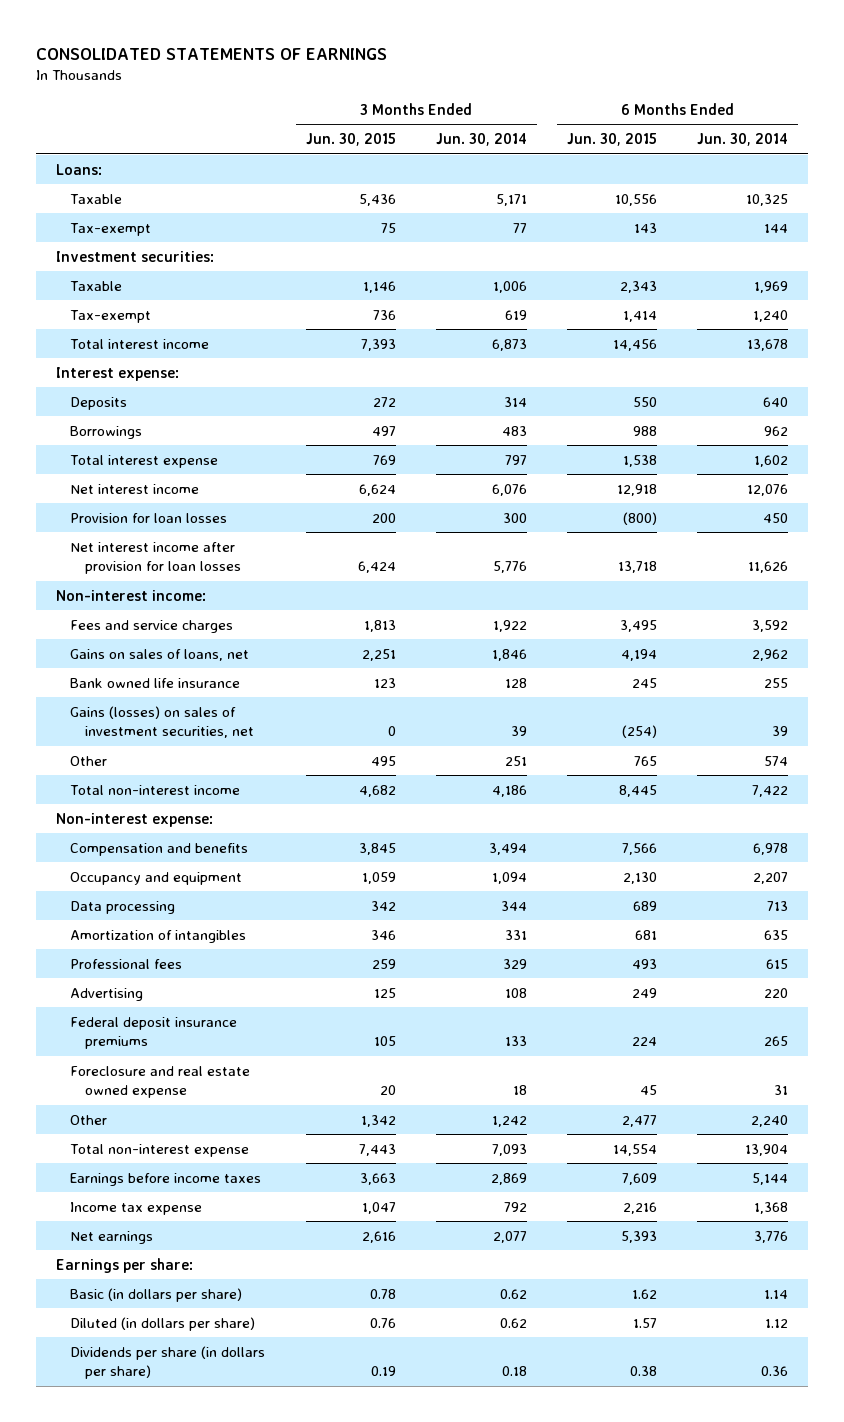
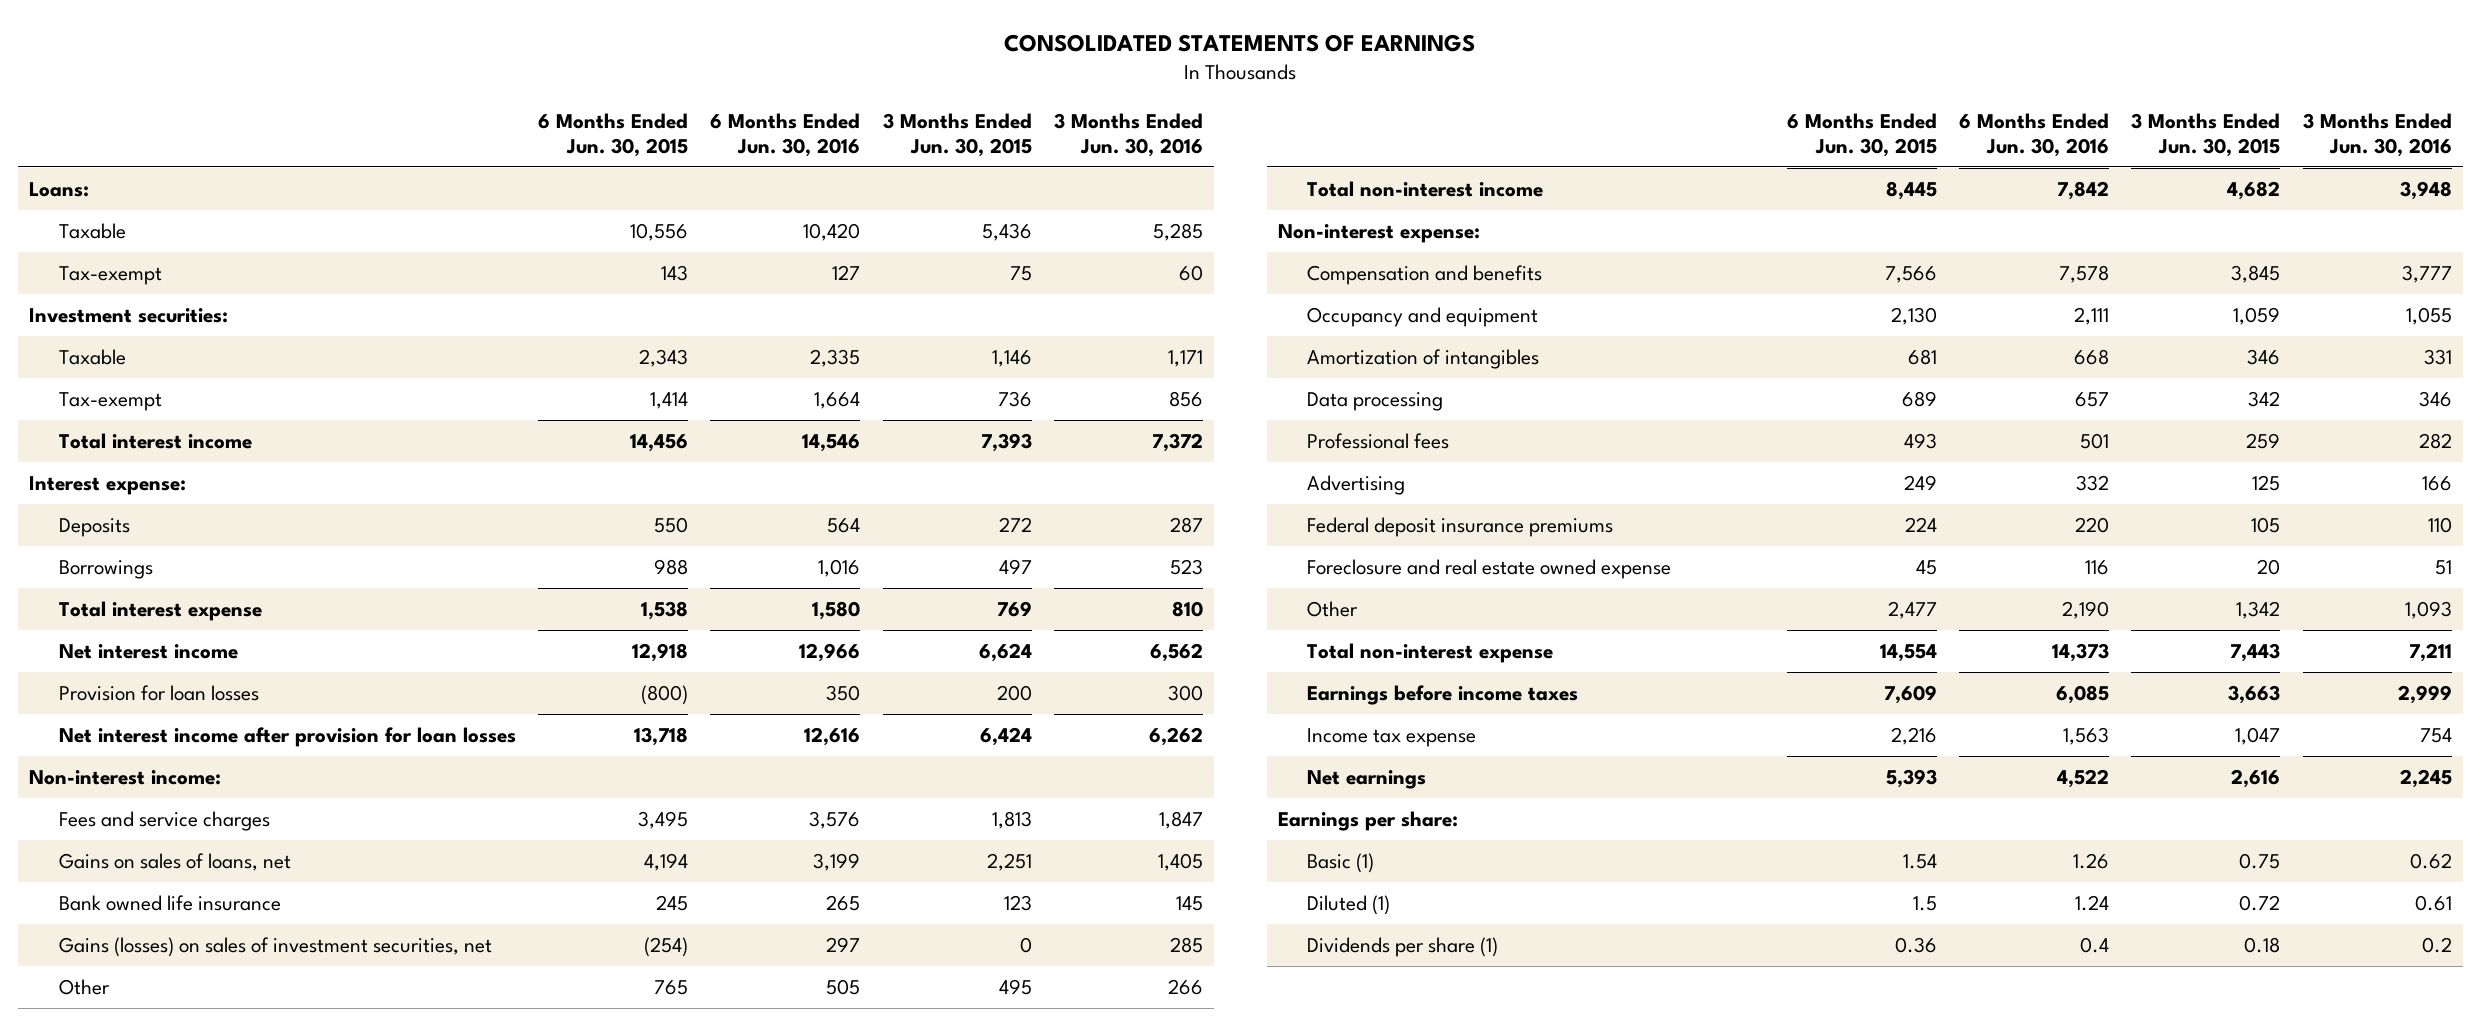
[435,133,527,147] Jun. 30, 2014 -> none
[697,133,789,147] Jun. 30, 2014 -> none
none -> [710,112,861,157] 6 Months Ended Jun. 30, 2016
none -> [1053,112,1203,157] 3 Months Ended Jun. 30, 2016
[70,900,176,914] Data processing -> [1307,391,1444,411] Data processing
[70,1287,243,1302] Basic (in dollars per share) -> none
[70,1316,256,1331] Diluted (in dollars per share) -> none
none -> [1307,852,1375,873] Basic (1)
none -> [1307,894,1391,915] Diluted (1)
[70,1345,266,1380] Dividends per share (in dollars per share) -> [1307,936,1499,957] Dividends per share (1)
[370,1366,396,1377] 0.19 -> [2244,936,2281,953] 0.18
[629,1366,657,1377] 0.38 -> [1894,936,1937,953] 0.36

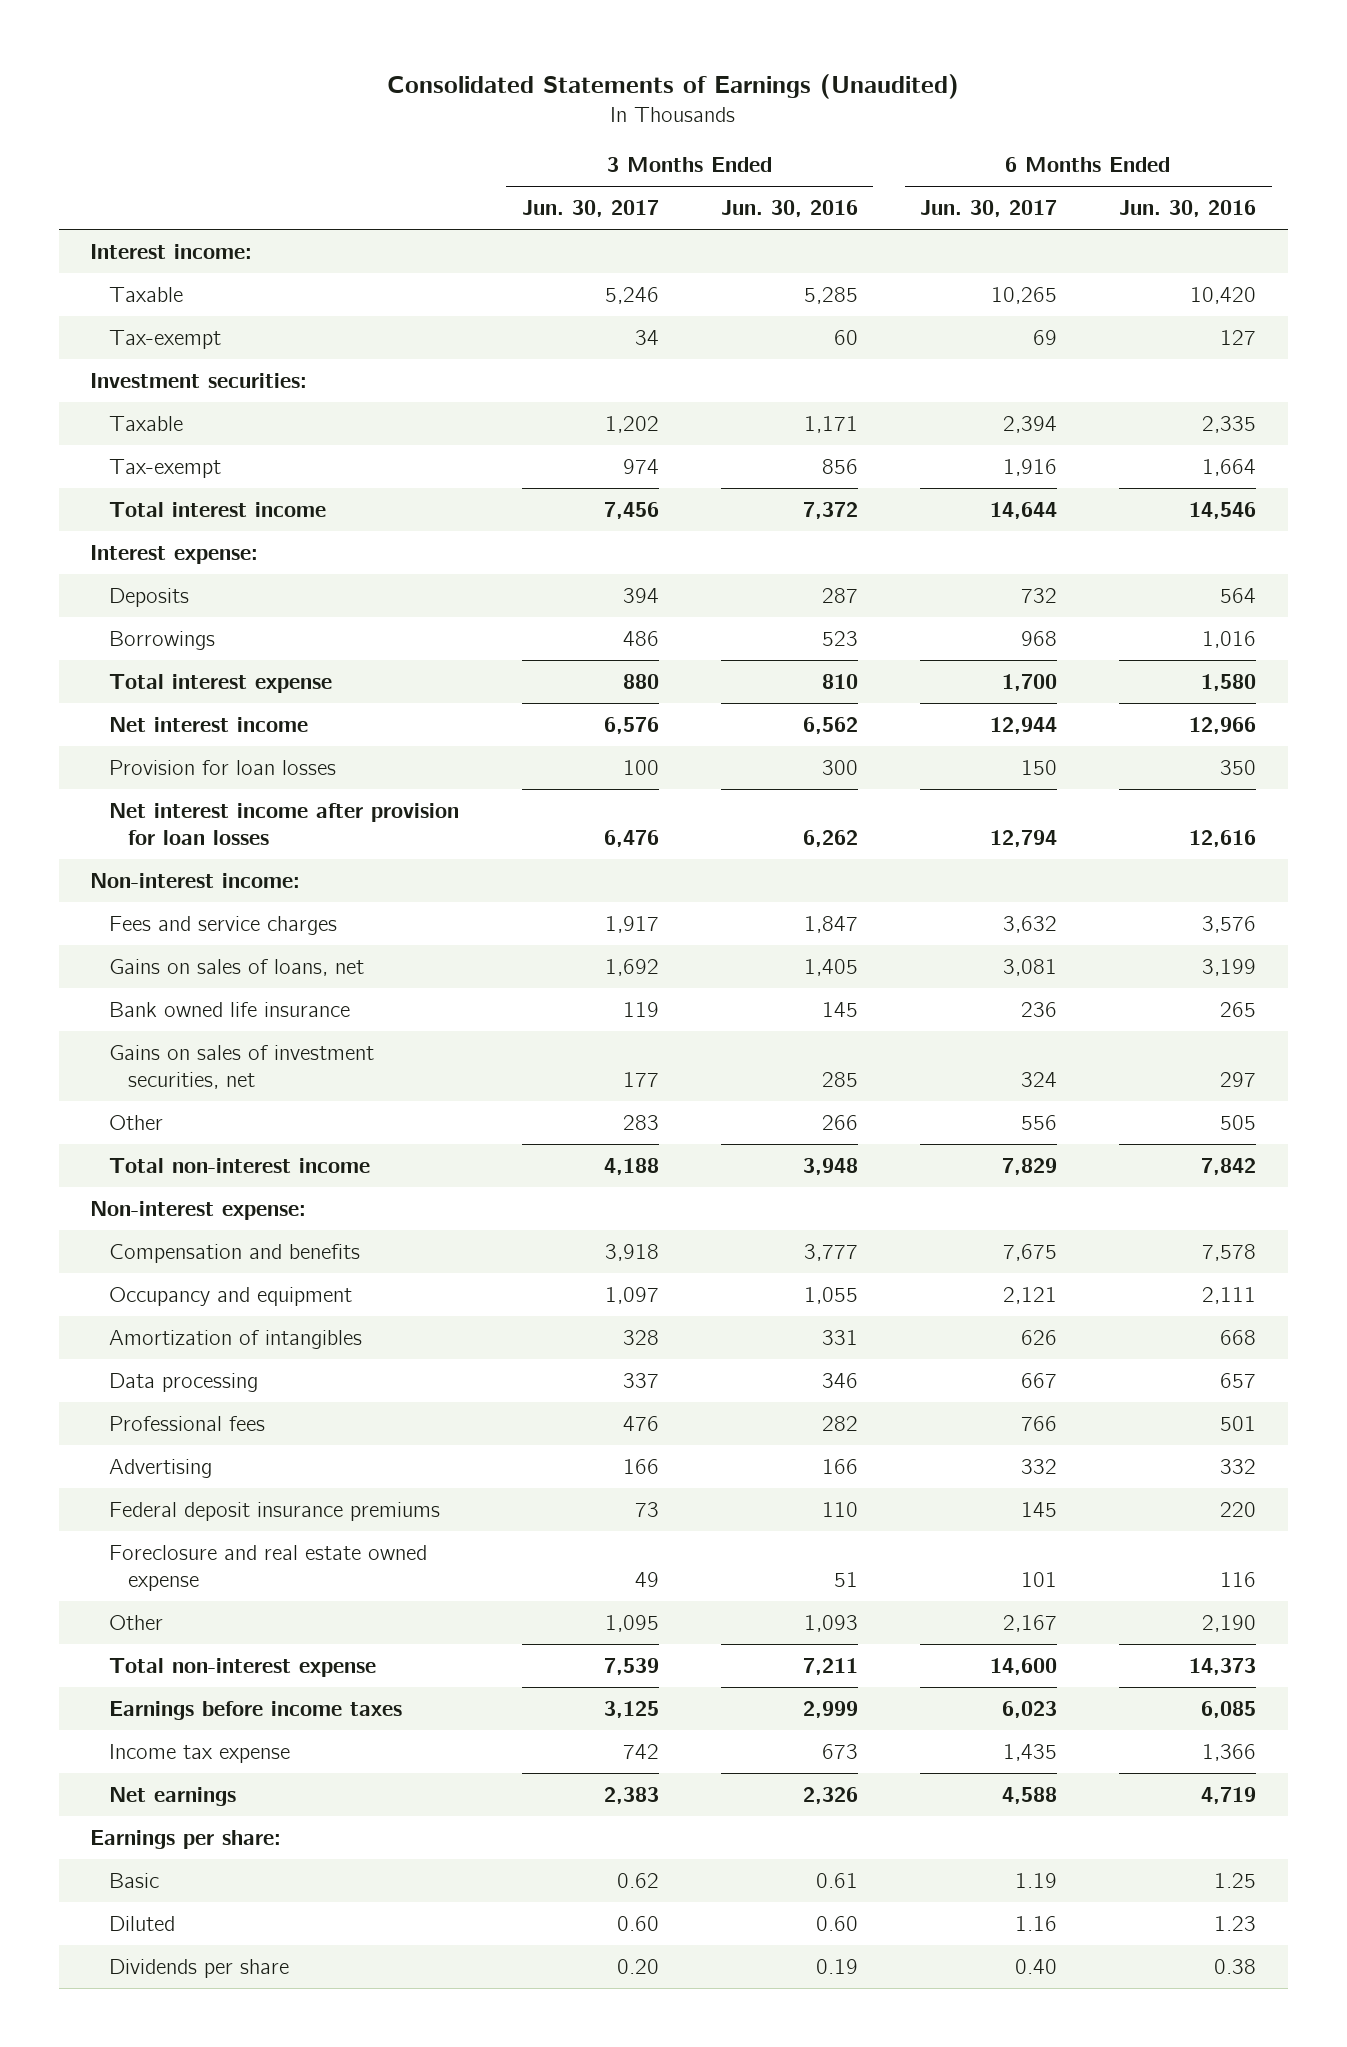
[1004,33,1476,52] CONSOLIDATED STATEMENTS OF EARNINGS -> [387,73,960,99] Consolidated Statements of Earnings (Unaudited)
[538,112,689,157] 6 Months Ended Jun. 30, 2015 -> none
[882,112,1032,157] 3 Months Ended Jun. 30, 2015 -> none
none -> [521,200,659,218] Jun. 30, 2017
none -> [920,200,1058,218] Jun. 30, 2017
[29,181,90,197] Loans: -> none
none -> [90,243,253,259] Interest income:
[58,936,492,957] Gains (losses) on sales of investment securities, net -> [109,1044,375,1089] Gains on sales of investment securities, net
[2062,726,2109,745] 1,563 -> [1202,1743,1257,1761] 1,366
[2419,727,2452,743] 754 -> [821,1743,858,1759] 673
[2056,768,2109,788] 4,522 -> [1201,1786,1257,1804] 4,719
[2399,768,2452,788] 2,245 -> [802,1786,858,1804] 2,326
[1307,852,1375,873] Basic (1) -> [109,1872,160,1888] Basic
[2072,852,2109,869] 1.26 -> [1214,1872,1257,1888] 1.25
[2409,852,2452,869] 0.62 -> [815,1872,858,1888] 0.61
[1307,894,1391,915] Diluted (1) -> [109,1915,176,1931] Diluted
[2074,894,2109,911] 1.24 -> [1214,1915,1257,1931] 1.23
[2414,894,2452,911] 0.61 -> [815,1915,858,1931] 0.60
[1307,936,1499,957] Dividends per share (1) -> [109,1958,290,1978] Dividends per share
[2079,936,2109,953] 0.4 -> [1214,1958,1257,1974] 0.38
[2421,936,2452,953] 0.2 -> [815,1958,858,1974] 0.19

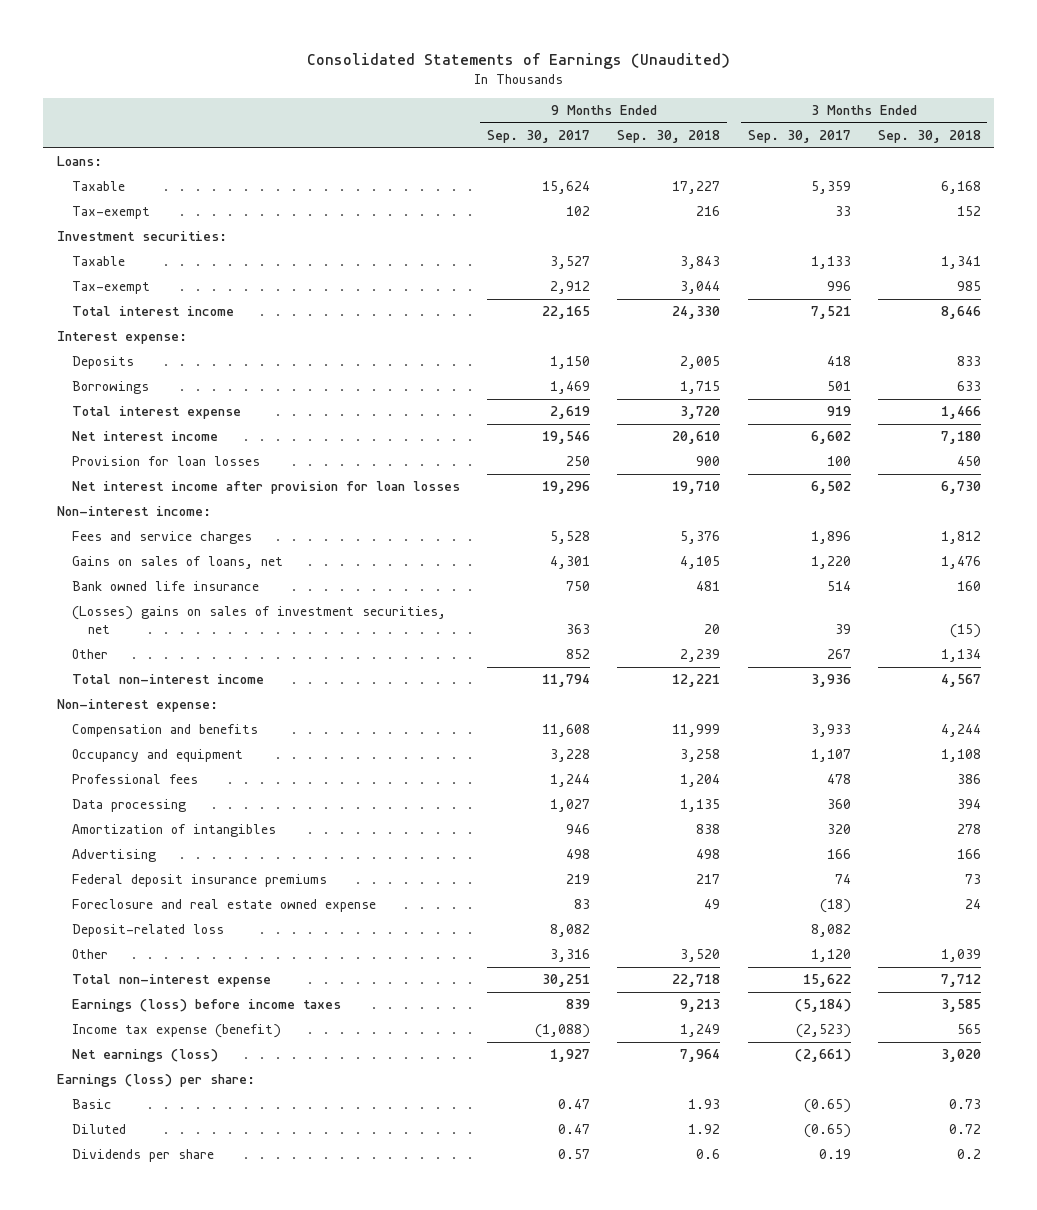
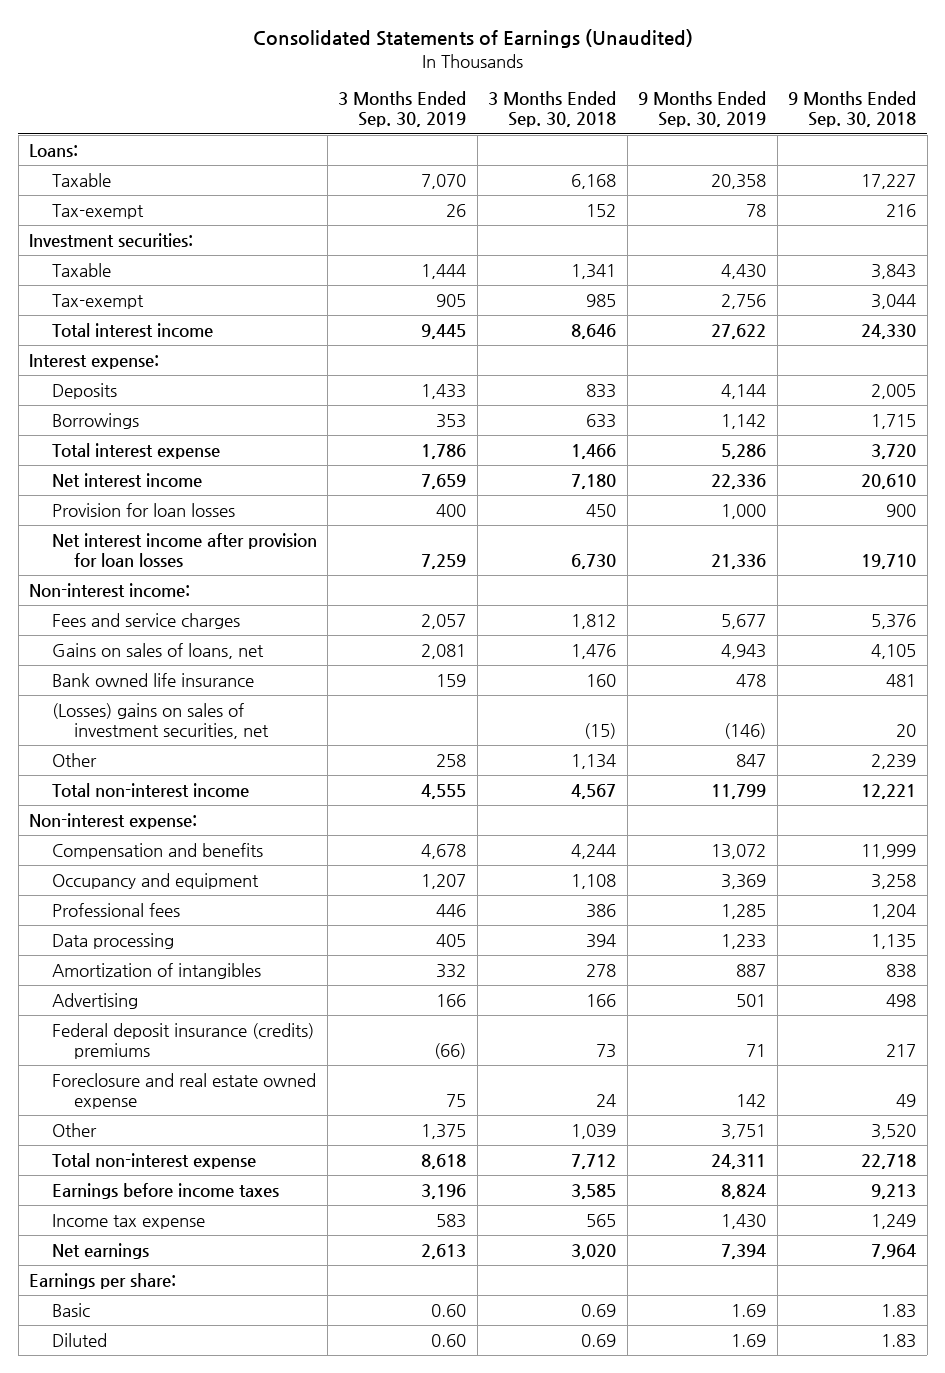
[487,130,591,144] Sep. 30, 2017 -> none
[747,130,851,144] Sep. 30, 2017 -> none
none -> [338,91,467,128] 3 Months Ended Sep. 30, 2019
none -> [638,91,767,128] 9 Months Ended Sep. 30, 2019
[72,874,328,888] Federal deposit insurance premiums -> [51,1022,314,1060] Federal deposit insurance (credits) premiums
[72,924,225,938] Deposit-related loss -> none
[72,1149,215,1163] Dividends per share -> none
[72,999,342,1013] Earnings (loss) before income taxes -> [51,1182,279,1199] Earnings before income taxes
[72,1024,282,1039] Income tax expense (benefit) -> [51,1213,205,1229] Income tax expense
[72,1049,219,1063] Net earnings (loss) -> [51,1242,149,1259] Net earnings
[56,1074,255,1088] Earnings (loss) per share: -> [28,1272,176,1289] Earnings per share:
[688,1099,721,1110] 1.93 -> [881,1303,917,1318] 1.83
[948,1099,981,1110] 0.73 -> [581,1303,617,1317] 0.69
[688,1124,721,1135] 1.92 -> [881,1333,917,1348] 1.83
[948,1124,981,1135] 0.72 -> [581,1333,617,1347] 0.69

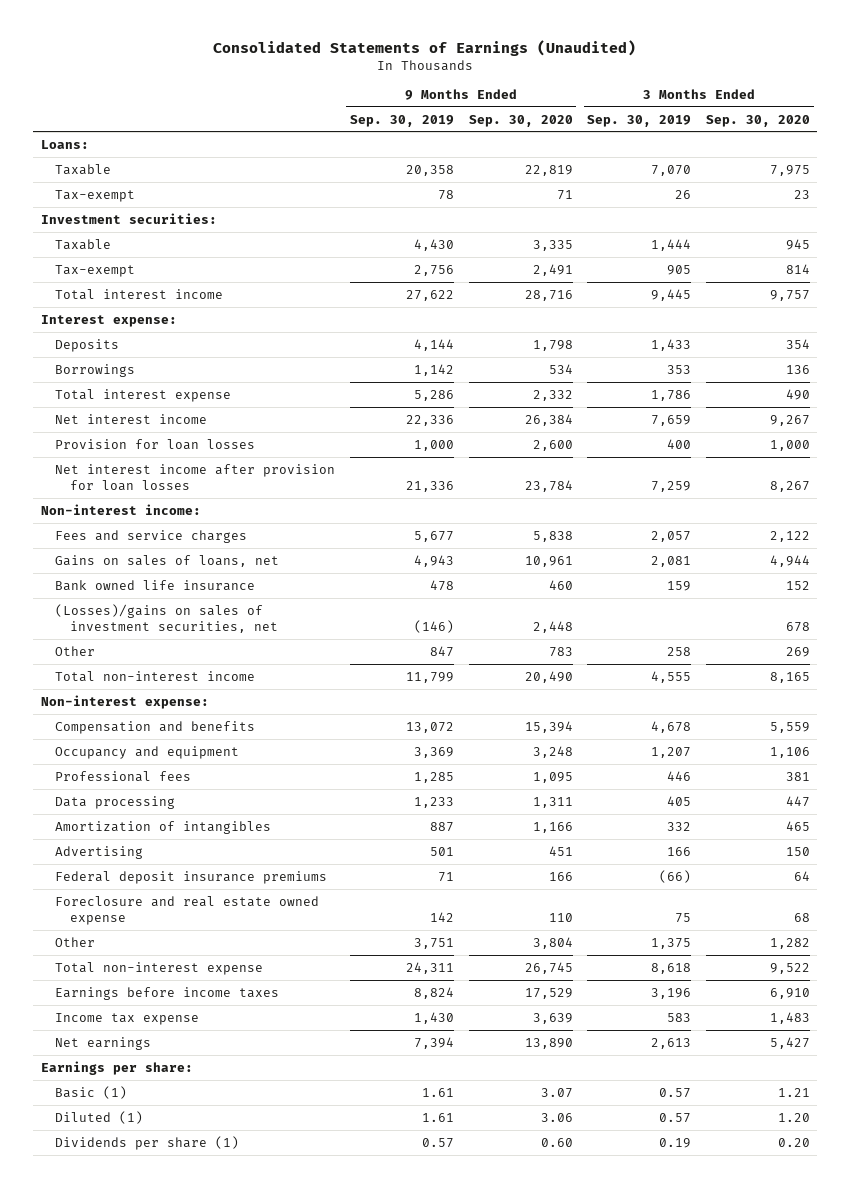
[488,91,617,128] 3 Months Ended Sep. 30, 2018 -> none
[788,91,917,128] 9 Months Ended Sep. 30, 2018 -> none
none -> [468,114,573,127] Sep. 30, 2020
none -> [705,114,810,127] Sep. 30, 2020
[51,702,270,740] (Losses) gains on sales of investment securities, net -> [55,603,279,633] (Losses)/gains on sales of investment securities, net
[51,1022,314,1060] Federal deposit insurance (credits) premiums -> [55,870,328,884] Federal deposit insurance premiums
[51,1302,90,1317] Basic -> [55,1085,128,1099] Basic (1)
[431,1303,467,1317] 0.60 -> [659,1087,692,1098] 0.57
[731,1303,767,1317] 1.69 -> [421,1087,454,1097] 1.61
[51,1332,107,1347] Diluted -> [55,1110,144,1124] Diluted (1)
[431,1333,467,1347] 0.60 -> [659,1112,692,1123] 0.57
[731,1333,767,1347] 1.69 -> [421,1112,454,1122] 1.61
none -> [55,1135,240,1150] Dividends per share (1)

